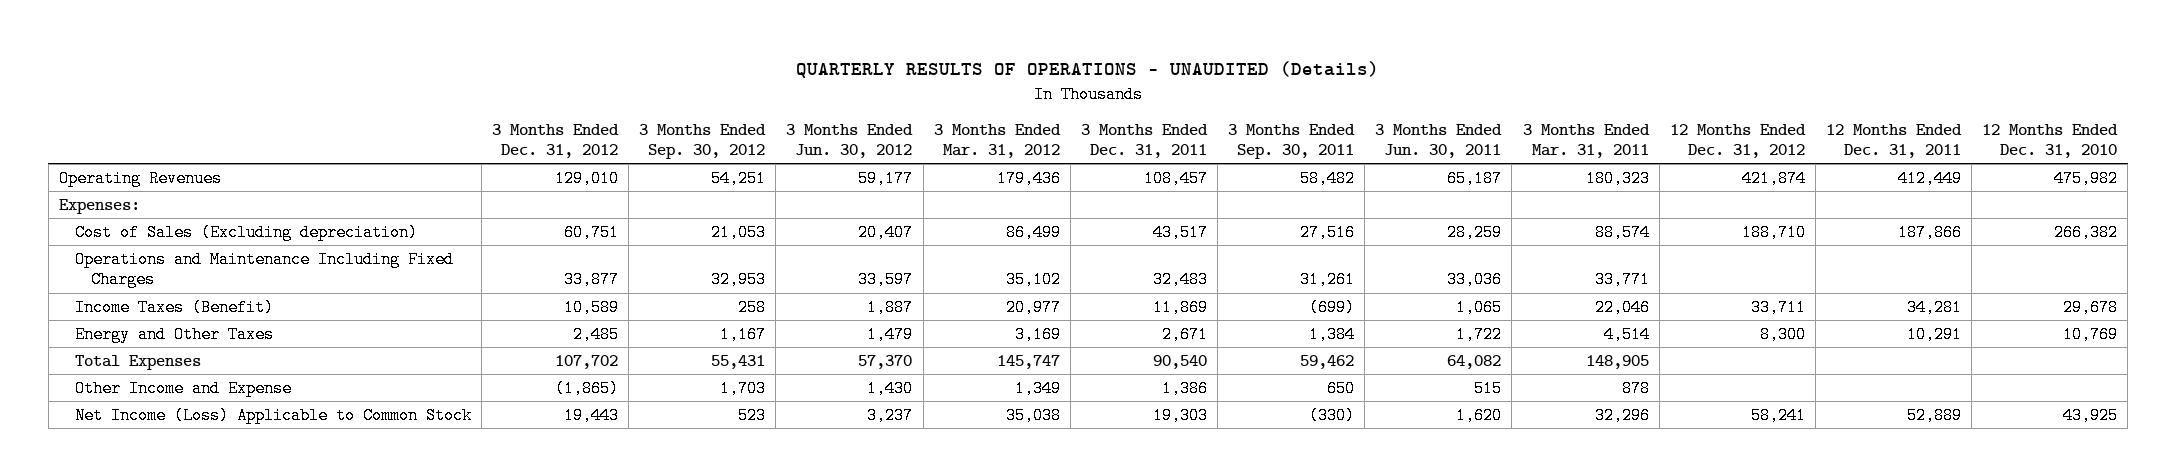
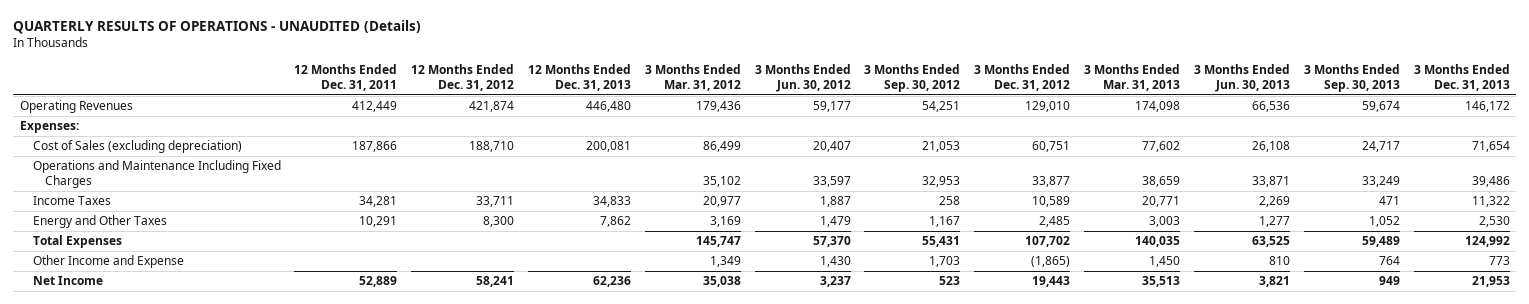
[1080,123,1208,159] 3 Months Ended Dec. 31, 2011 -> none
[1228,123,1356,160] 3 Months Ended Sep. 30, 2011 -> none
[1375,123,1503,159] 3 Months Ended Jun. 30, 2011 -> none
[1522,123,1650,159] 3 Months Ended Mar. 31, 2011 -> none
[1982,123,2119,159] 12 Months Ended Dec. 31, 2010 -> none
none -> [528,63,632,91] 12 Months Ended Dec. 31, 2013
none -> [1084,63,1181,91] 3 Months Ended Mar. 31, 2013
none -> [1193,63,1290,92] 3 Months Ended Jun. 30, 2013
none -> [1303,63,1400,92] 3 Months Ended Sep. 30, 2013
none -> [1413,63,1510,91] 3 Months Ended Dec. 31, 2013
[74,223,418,241] Cost of Sales (Excluding depreciation) -> [32,140,242,154] Cost of Sales (excluding depreciation)
[74,298,274,316] Income Taxes (Benefit) -> [32,196,111,206] Income Taxes
[74,406,472,424] Net Income (Loss) Applicable to Common Stock -> [32,276,103,286] Net Income

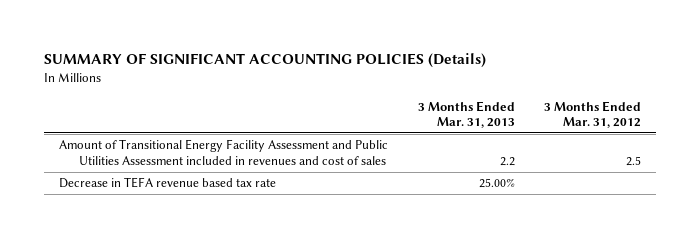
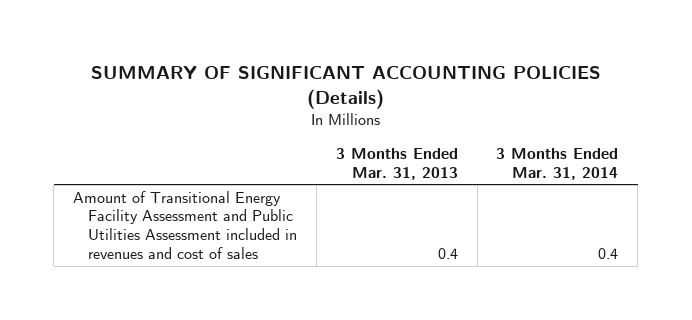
[544,100,642,129] 3 Months Ended Mar. 31, 2012 -> none
none -> [496,148,619,180] 3 Months Ended Mar. 31, 2014
[58,177,276,189] Decrease in TEFA revenue based tax rate -> none
[499,156,515,166] 2.2 -> [437,248,458,260] 0.4

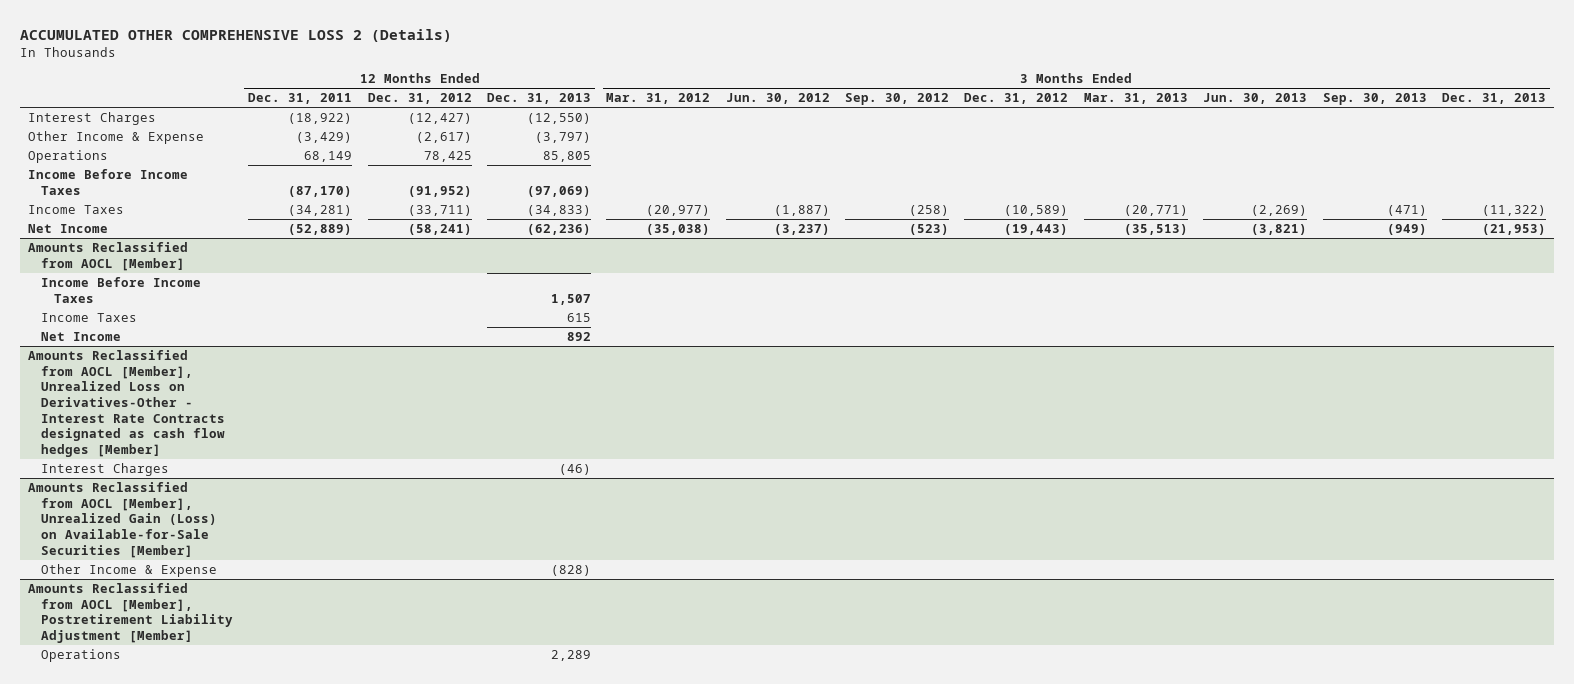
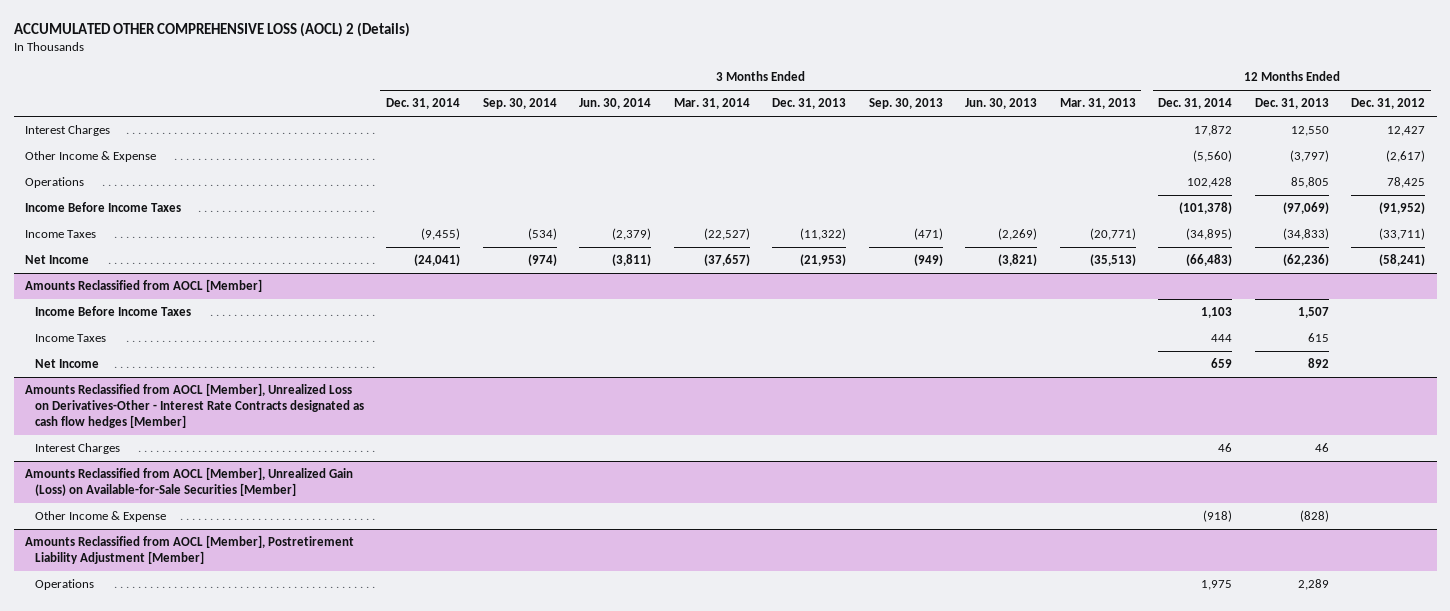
[20,28,453,42] ACCUMULATED OTHER COMPREHENSIVE LOSS 2 (Details) -> [13,21,410,37] ACCUMULATED OTHER COMPREHENSIVE LOSS (AOCL) 2 (Details)
[248,93,353,105] Dec. 31, 2011 -> none
[606,93,711,105] Mar. 31, 2012 -> none
[725,93,830,105] Jun. 30, 2012 -> none
[845,93,950,106] Sep. 30, 2012 -> none
[964,93,1069,105] Dec. 31, 2012 -> none
none -> [386,98,461,110] Dec. 31, 2014
none -> [482,98,557,110] Sep. 30, 2014
none -> [579,98,652,110] Jun. 30, 2014
none -> [673,98,750,110] Mar. 31, 2014
none -> [1158,98,1233,110] Dec. 31, 2014
[407,113,472,125] (12,427) -> [1387,126,1426,137] 12,427
[526,113,591,125] (12,550) -> [1290,126,1329,137] 12,550
[558,464,591,476] (46) -> [1314,443,1329,453] 46

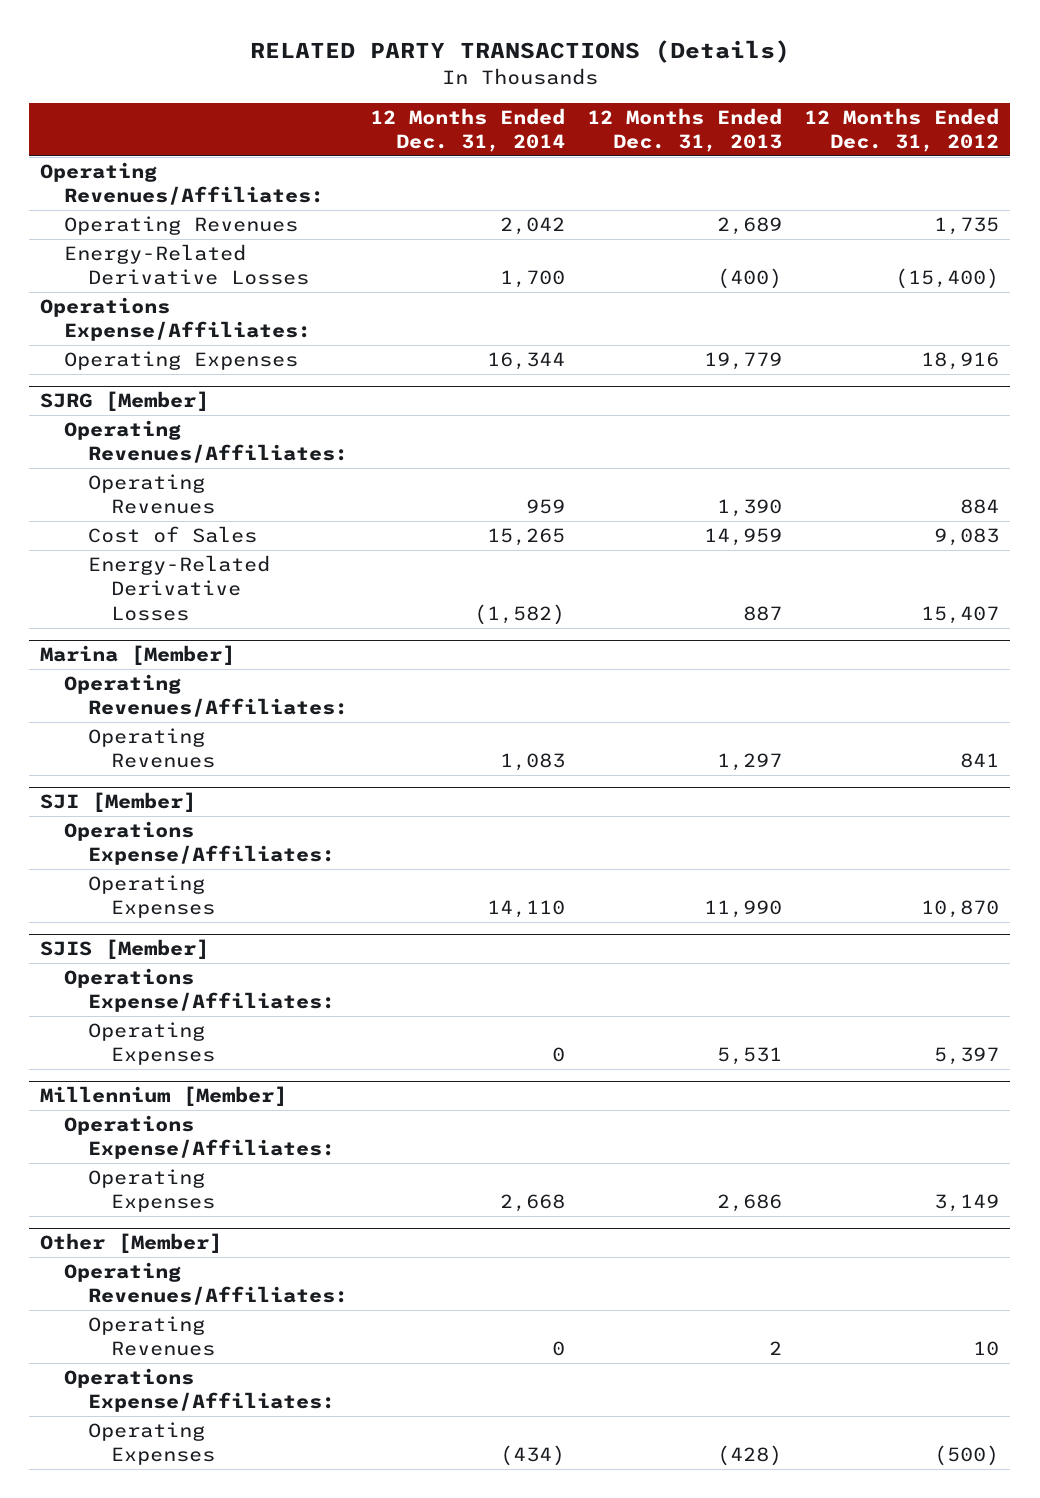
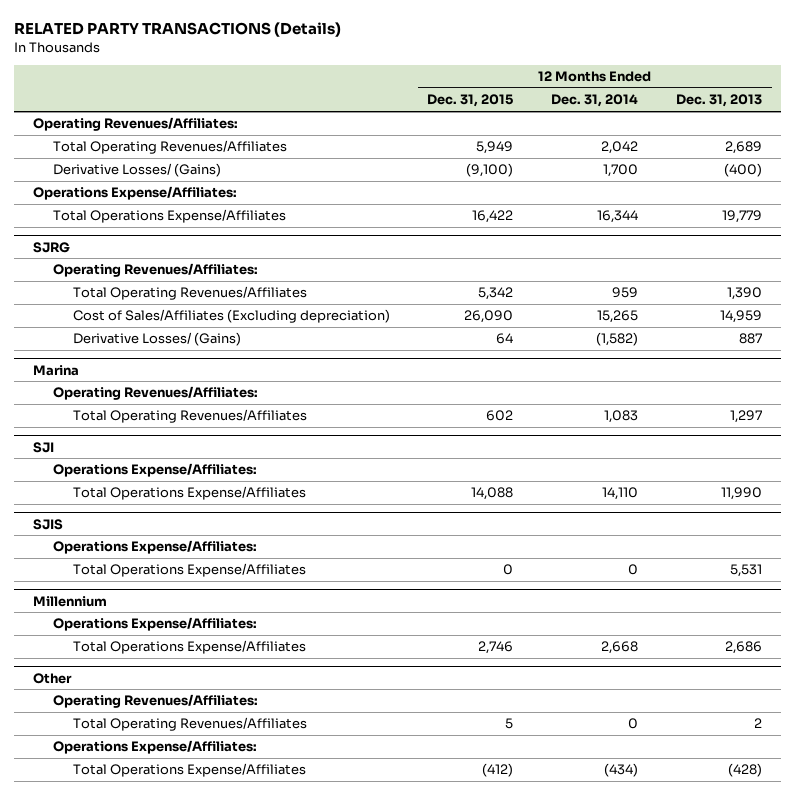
[804,107,1000,153] 12 Months Ended Dec. 31, 2012 -> none
none -> [427,94,514,108] Dec. 31, 2015
[63,216,298,236] Operating Revenues -> [52,140,287,155] Total Operating Revenues/Affiliates
[63,244,309,286] Energy-Related Derivative Losses -> [52,163,221,178] Derivative Losses/ (Gains)
[63,351,298,371] Operating Expenses -> [52,209,286,224] Total Operations Expense/Affiliates
[40,391,210,412] SJRG [Member] -> [32,241,70,253] SJRG
[87,474,216,515] Operating Revenues -> [72,286,307,301] Total Operating Revenues/Affiliates
[87,526,257,544] Cost of Sales -> [72,309,390,324] Cost of Sales/Affiliates (Excluding depreciation)
[87,555,270,621] Energy-Related Derivative Losses -> [72,332,241,347] Derivative Losses/ (Gains)
[40,645,236,666] Marina [Member] -> [32,364,79,376] Marina
[87,728,216,769] Operating Revenues -> [72,409,307,424] Total Operating Revenues/Affiliates
[40,792,197,813] SJI [Member] -> [32,441,54,453] SJI
[87,875,216,919] Operating Expenses -> [72,486,306,501] Total Operations Expense/Affiliates
[40,939,210,960] SJIS [Member] -> [32,518,63,530] SJIS
[87,1022,216,1066] Operating Expenses -> [72,563,306,578] Total Operations Expense/Affiliates
[40,1086,288,1107] Millennium [Member] -> [32,595,107,607] Millennium
[87,1169,216,1213] Operating Expenses -> [72,640,306,655] Total Operations Expense/Affiliates
[40,1233,223,1254] Other [Member] -> [32,672,72,684] Other
[87,1316,216,1357] Operating Revenues -> [72,717,307,732] Total Operating Revenues/Affiliates
[87,1422,216,1466] Operating Expenses -> [72,763,306,778] Total Operations Expense/Affiliates

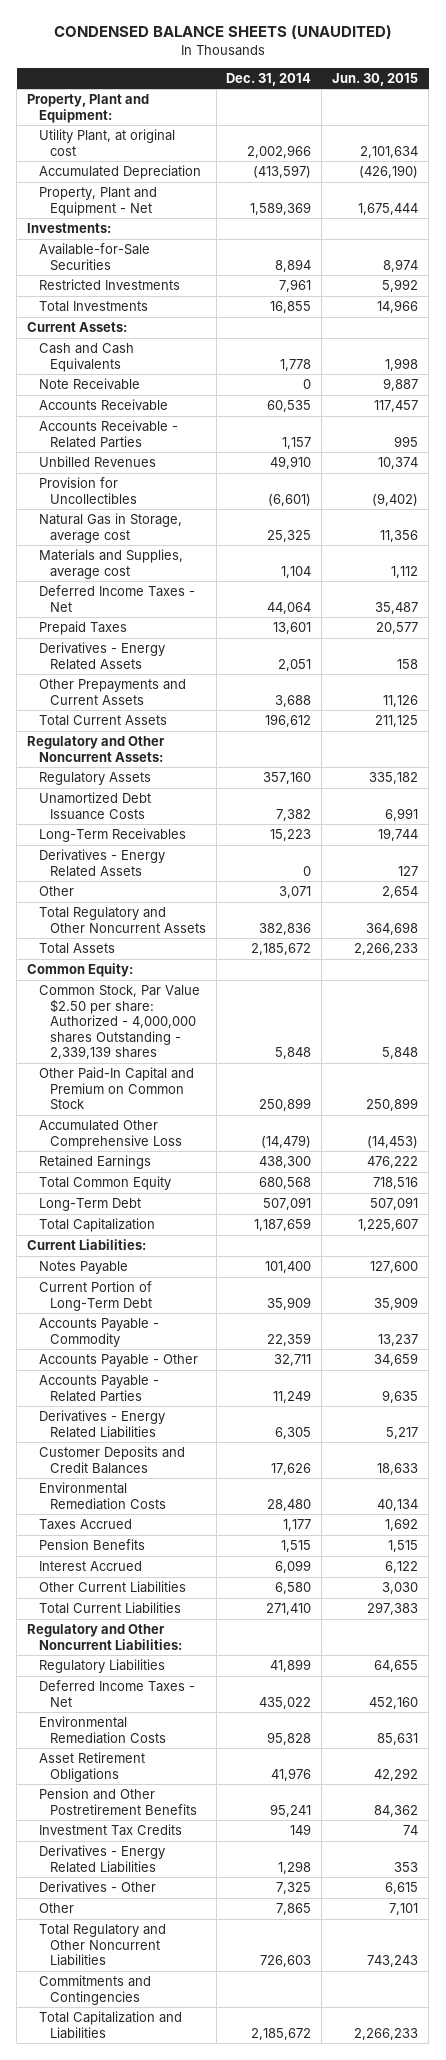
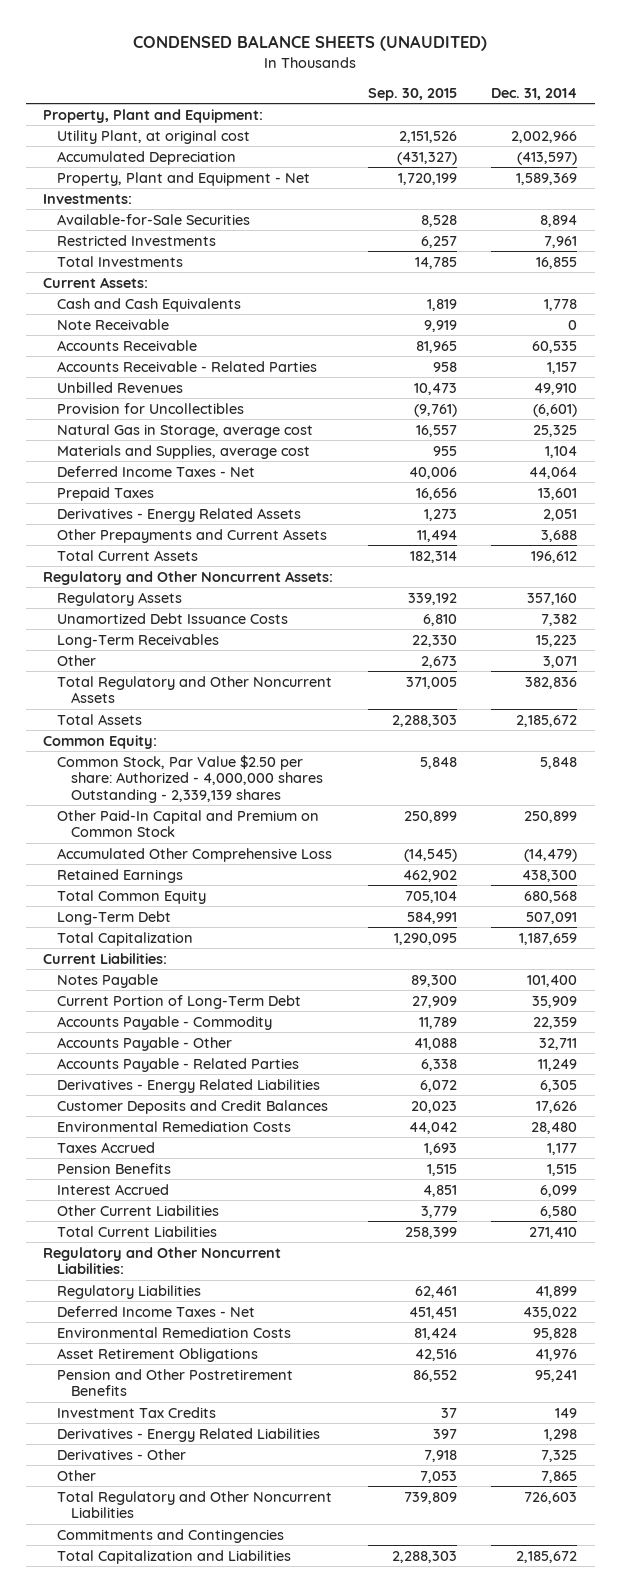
[332,72,419,86] Jun. 30, 2015 -> none
none -> [367,87,457,101] Sep. 30, 2015
[38,849,165,877] Derivatives - Energy Related Assets -> none

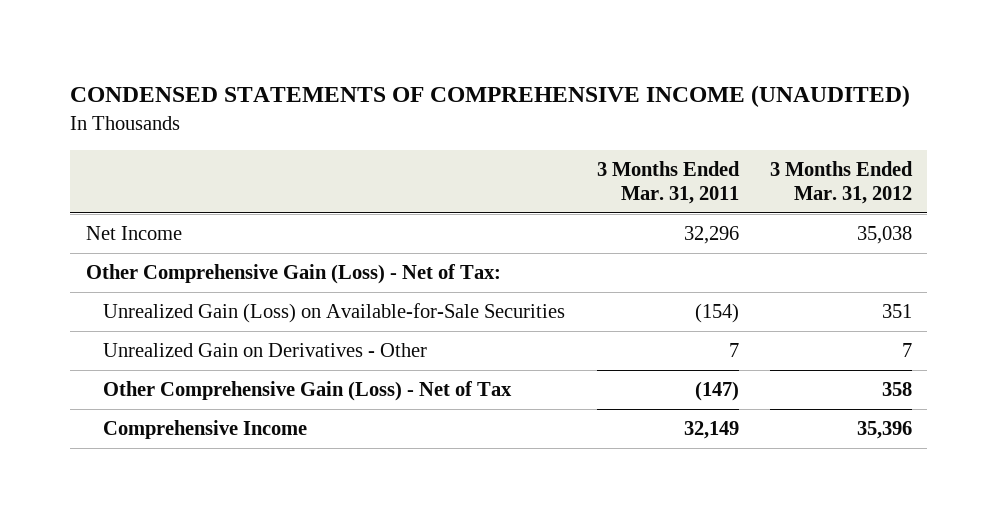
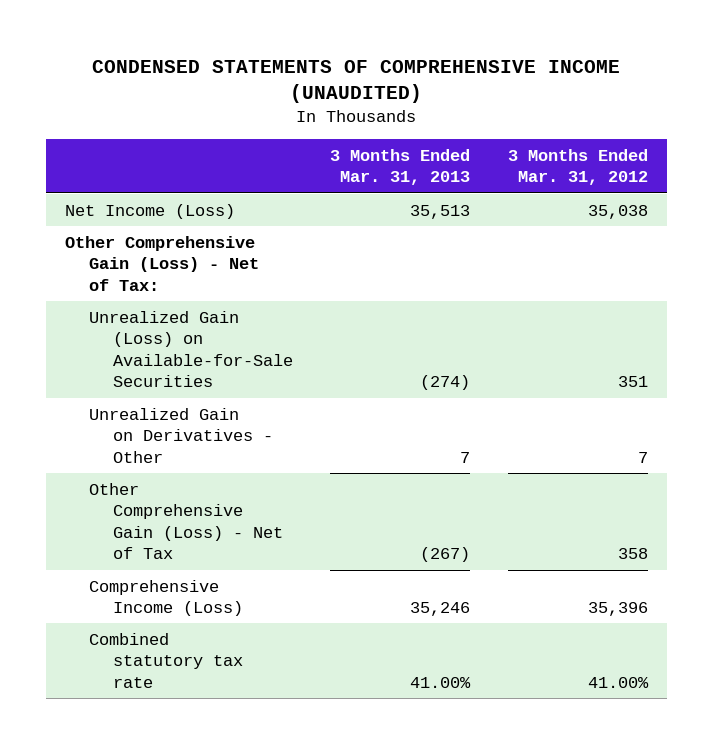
[596,161,740,205] 3 Months Ended Mar. 31, 2011 -> none
none -> [330,148,471,186] 3 Months Ended Mar. 31, 2013
[85,226,182,241] Net Income -> [65,203,236,219] Net Income (Loss)
[103,420,308,440] Comprehensive Income -> [88,579,243,617] Comprehensive Income (Loss)
none -> [88,632,243,688] Combined statutory tax rate

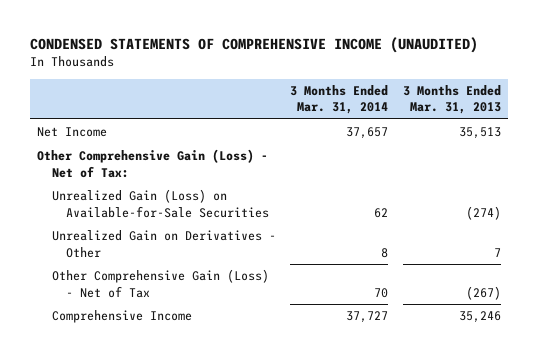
[507,148,648,186] 3 Months Ended Mar. 31, 2012 -> none
none -> [290,85,389,115] 3 Months Ended Mar. 31, 2014
[65,203,236,219] Net Income (Loss) -> [36,127,107,138] Net Income
[88,632,243,688] Combined statutory tax rate -> none
[88,579,243,617] Comprehensive Income (Loss) -> [51,310,192,324] Comprehensive Income

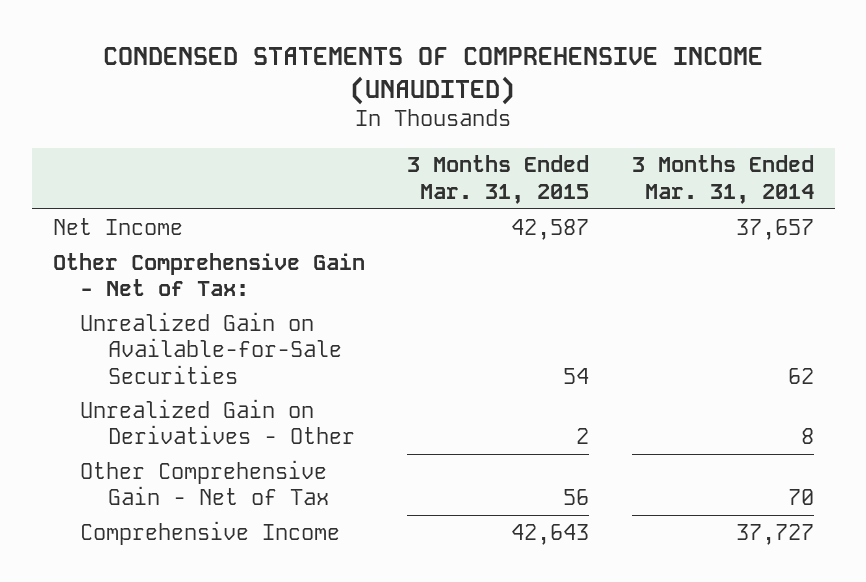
[402,85,501,115] 3 Months Ended Mar. 31, 2013 -> none
none -> [407,155,590,204] 3 Months Ended Mar. 31, 2015
[36,149,268,178] Other Comprehensive Gain (Loss) - Net of Tax: -> [52,252,365,297] Other Comprehensive Gain - Net of Tax:
[51,189,270,218] Unrealized Gain (Loss) on Available-for-Sale Securities -> [80,311,342,384] Unrealized Gain on Available-for-Sale Securities
[51,269,269,298] Other Comprehensive Gain (Loss) - Net of Tax -> [80,459,329,506] Other Comprehensive Gain - Net of Tax

